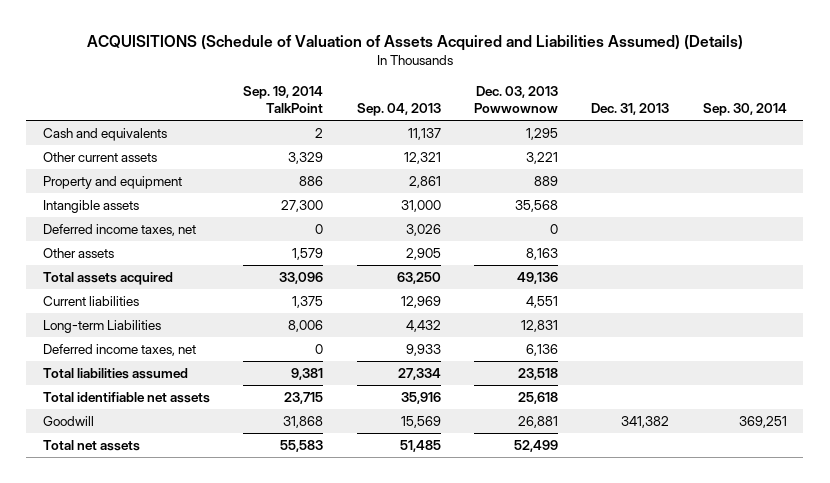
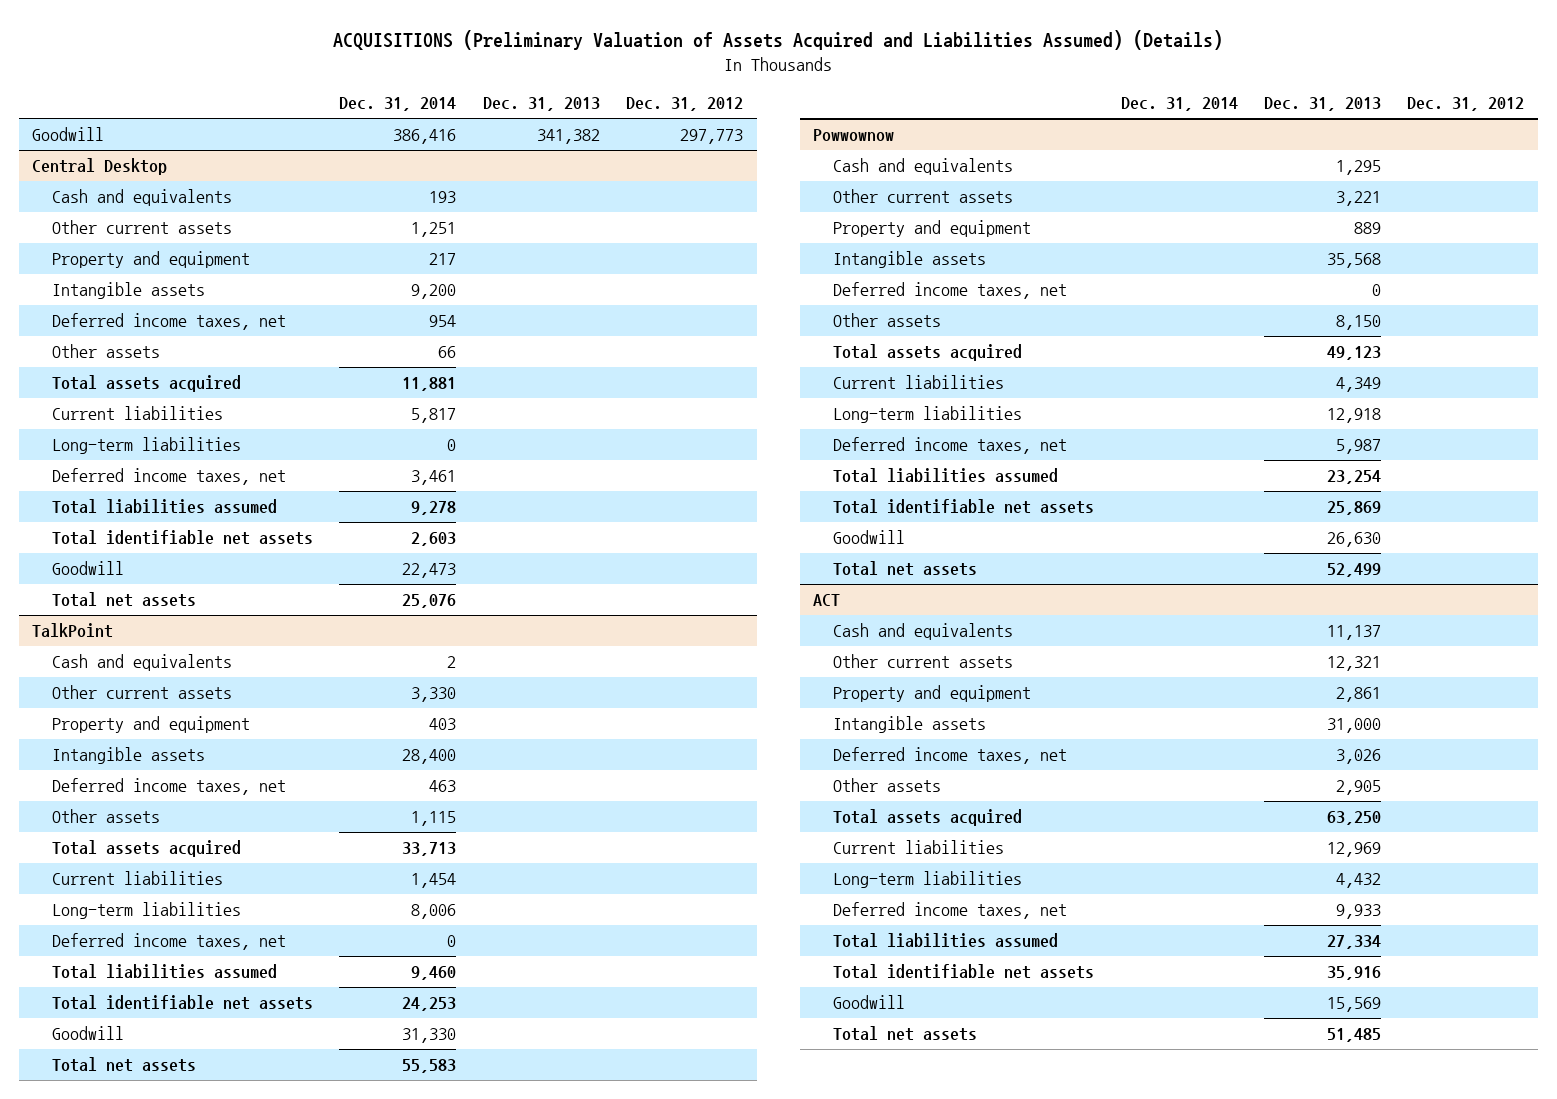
[86,35,743,52] ACQUISITIONS (Schedule of Valuation of Assets Acquired and Liabilities Assumed) (Details) -> [333,30,1224,51] ACQUISITIONS (Preliminary Valuation of Assets Acquired and Liabilities Assumed) (Details)
[243,85,324,114] Sep. 19, 2014 TalkPoint -> none
[356,103,441,117] Sep. 04, 2013 -> none
[473,85,558,114] Dec. 03, 2013 Powwownow -> none
[702,103,787,117] Sep. 30, 2014 -> none
none -> [339,97,457,112] Dec. 31, 2014
none -> [626,97,744,112] Dec. 31, 2012
[42,128,167,142] Cash and equivalents -> none
[42,152,157,163] Other current assets -> none
[42,176,182,190] Property and equipment -> none
[42,200,139,214] Intangible assets -> none
[42,224,196,237] Deferred income taxes, net -> none
[42,248,114,259] Other assets -> none
[42,272,173,286] Total assets acquired -> none
[42,296,139,307] Current liabilities -> none
[42,320,161,334] Long-term Liabilities -> none
[42,344,196,357] Deferred income taxes, net -> none
[42,368,188,380] Total liabilities assumed -> none
[42,392,210,404] Total identifiable net assets -> none
[42,440,140,452] Total net assets -> none
none -> [32,158,168,176] Central Desktop
none -> [51,189,232,207] Cash and equivalents
none -> [51,220,232,235] Other current assets
none -> [51,251,250,269] Property and equipment
none -> [51,282,205,300] Intangible assets
none -> [51,313,286,331] Deferred income taxes, net
none -> [51,344,160,359] Other assets
none -> [51,375,241,393] Total assets acquired
none -> [51,406,223,421] Current liabilities
none -> [51,437,241,455] Long-term liabilities
none -> [51,468,286,486] Deferred income taxes, net
none -> [51,499,277,515] Total liabilities assumed
none -> [51,530,313,546] Total identifiable net assets
none -> [51,561,124,576] Goodwill
none -> [51,592,196,608] Total net assets
none -> [32,623,114,639] TalkPoint
none -> [51,654,232,672] Cash and equivalents
none -> [51,685,232,700] Other current assets
none -> [51,716,250,734] Property and equipment
none -> [51,747,205,765] Intangible assets
none -> [51,778,286,796] Deferred income taxes, net
none -> [51,809,160,824] Other assets
none -> [51,840,241,858] Total assets acquired
none -> [51,871,223,886] Current liabilities
none -> [51,902,241,920] Long-term liabilities
none -> [51,933,286,951] Deferred income taxes, net
none -> [51,964,277,980] Total liabilities assumed
none -> [51,995,313,1011] Total identifiable net assets
none -> [51,1026,124,1041] Goodwill
none -> [51,1057,196,1073] Total net assets
none -> [813,129,895,142] Powwownow
none -> [833,158,1014,176] Cash and equivalents
none -> [833,189,1014,204] Other current assets
none -> [833,220,1032,238] Property and equipment
none -> [833,251,987,269] Intangible assets
none -> [833,282,1068,300] Deferred income taxes, net
none -> [833,313,942,328] Other assets
none -> [833,344,1023,362] Total assets acquired
none -> [833,375,1005,390] Current liabilities
none -> [833,406,1023,424] Long-term liabilities
none -> [833,437,1068,455] Deferred income taxes, net
none -> [833,468,1059,484] Total liabilities assumed
none -> [833,499,1095,515] Total identifiable net assets
none -> [833,530,906,545] Goodwill
none -> [833,561,978,577] Total net assets
none -> [813,594,841,607] ACT
none -> [833,623,1014,641] Cash and equivalents
none -> [833,654,1014,669] Other current assets
none -> [833,685,1032,703] Property and equipment
none -> [833,716,987,734] Intangible assets
none -> [833,747,1068,765] Deferred income taxes, net
none -> [833,778,942,793] Other assets
none -> [833,809,1023,827] Total assets acquired
none -> [833,840,1005,855] Current liabilities
none -> [833,871,1023,889] Long-term liabilities
none -> [833,902,1068,920] Deferred income taxes, net
none -> [833,933,1059,949] Total liabilities assumed
none -> [833,964,1095,980] Total identifiable net assets
none -> [833,995,906,1010] Goodwill
none -> [833,1026,978,1042] Total net assets

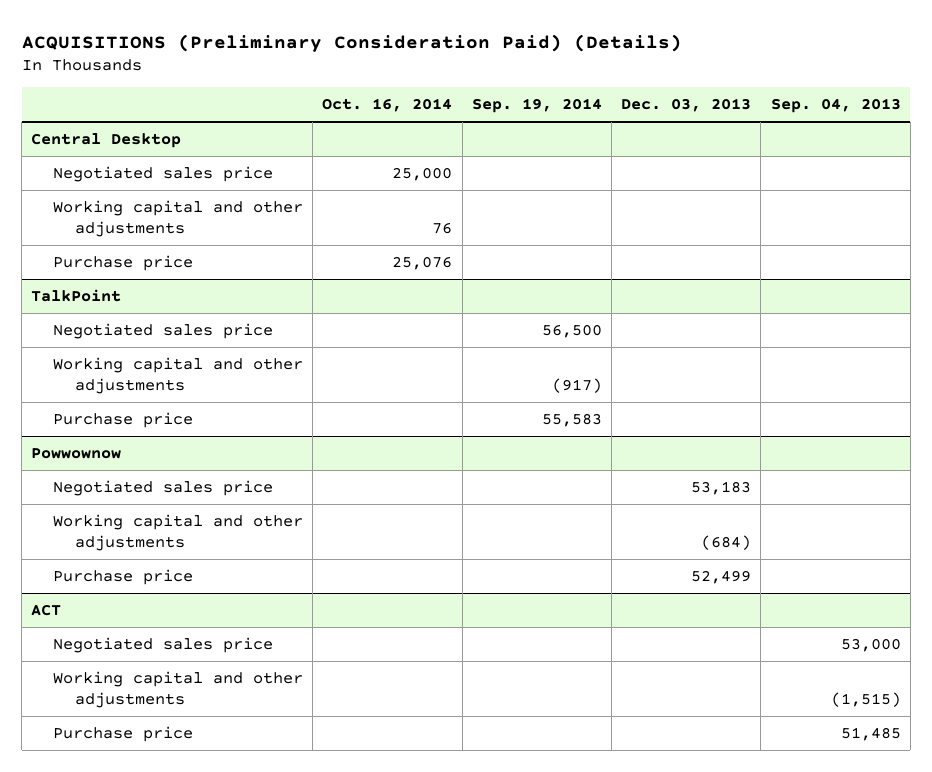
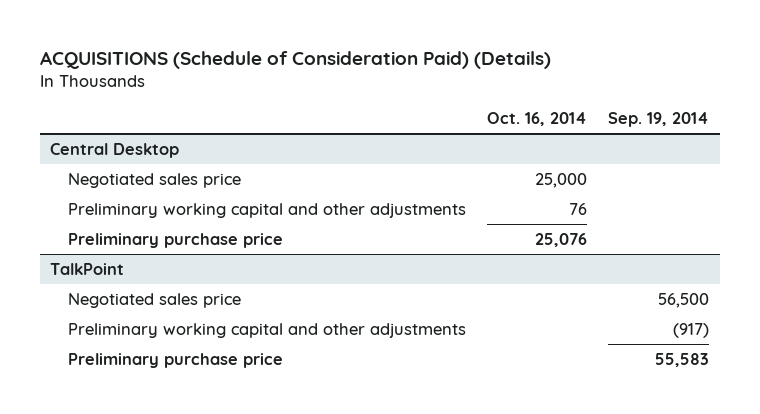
[21,33,682,52] ACQUISITIONS (Preliminary Consideration Paid) (Details) -> [39,51,551,70] ACQUISITIONS (Schedule of Consideration Paid) (Details)
[621,98,752,113] Dec. 03, 2013 -> none
[770,98,901,114] Sep. 04, 2013 -> none
[53,200,304,238] Working capital and other adjustments -> [68,202,467,218] Preliminary working capital and other adjustments
[53,255,194,272] Purchase price -> [68,232,284,248] Preliminary purchase price
[31,448,122,460] Powwownow -> none
[53,480,274,497] Negotiated sales price -> none
[53,514,304,552] Working capital and other adjustments -> none
[53,569,194,586] Purchase price -> none
[31,604,62,617] ACT -> none
[53,637,274,654] Negotiated sales price -> none
[53,671,304,709] Working capital and other adjustments -> none
[53,726,194,743] Purchase price -> none
[53,357,304,395] Working capital and other adjustments -> [68,322,467,338] Preliminary working capital and other adjustments
[53,412,194,429] Purchase price -> [68,352,284,368] Preliminary purchase price

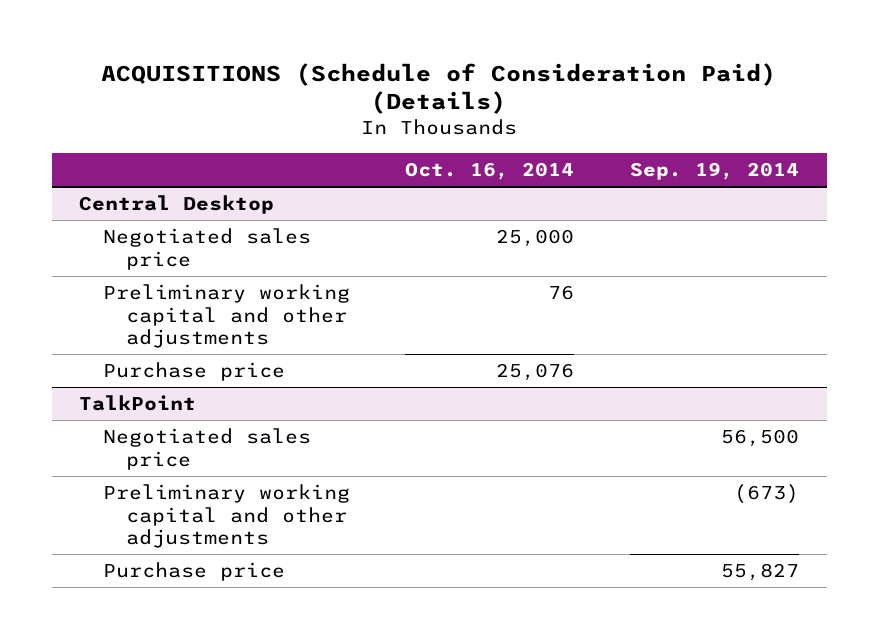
[68,232,284,248] Preliminary purchase price -> [102,362,285,382] Purchase price
[673,322,710,338] (917) -> [733,484,799,505] (673)
[68,352,284,368] Preliminary purchase price -> [102,562,285,582] Purchase price
[655,352,710,367] 55,583 -> [720,563,799,582] 55,827

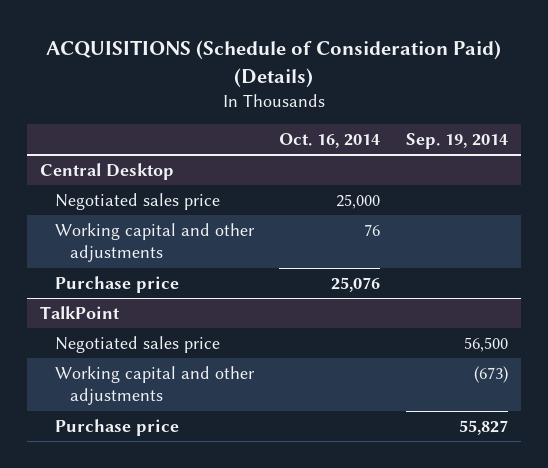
[102,284,350,349] Preliminary working capital and other adjustments -> [54,222,255,263] Working capital and other adjustments
[102,484,350,549] Preliminary working capital and other adjustments -> [54,365,255,406] Working capital and other adjustments

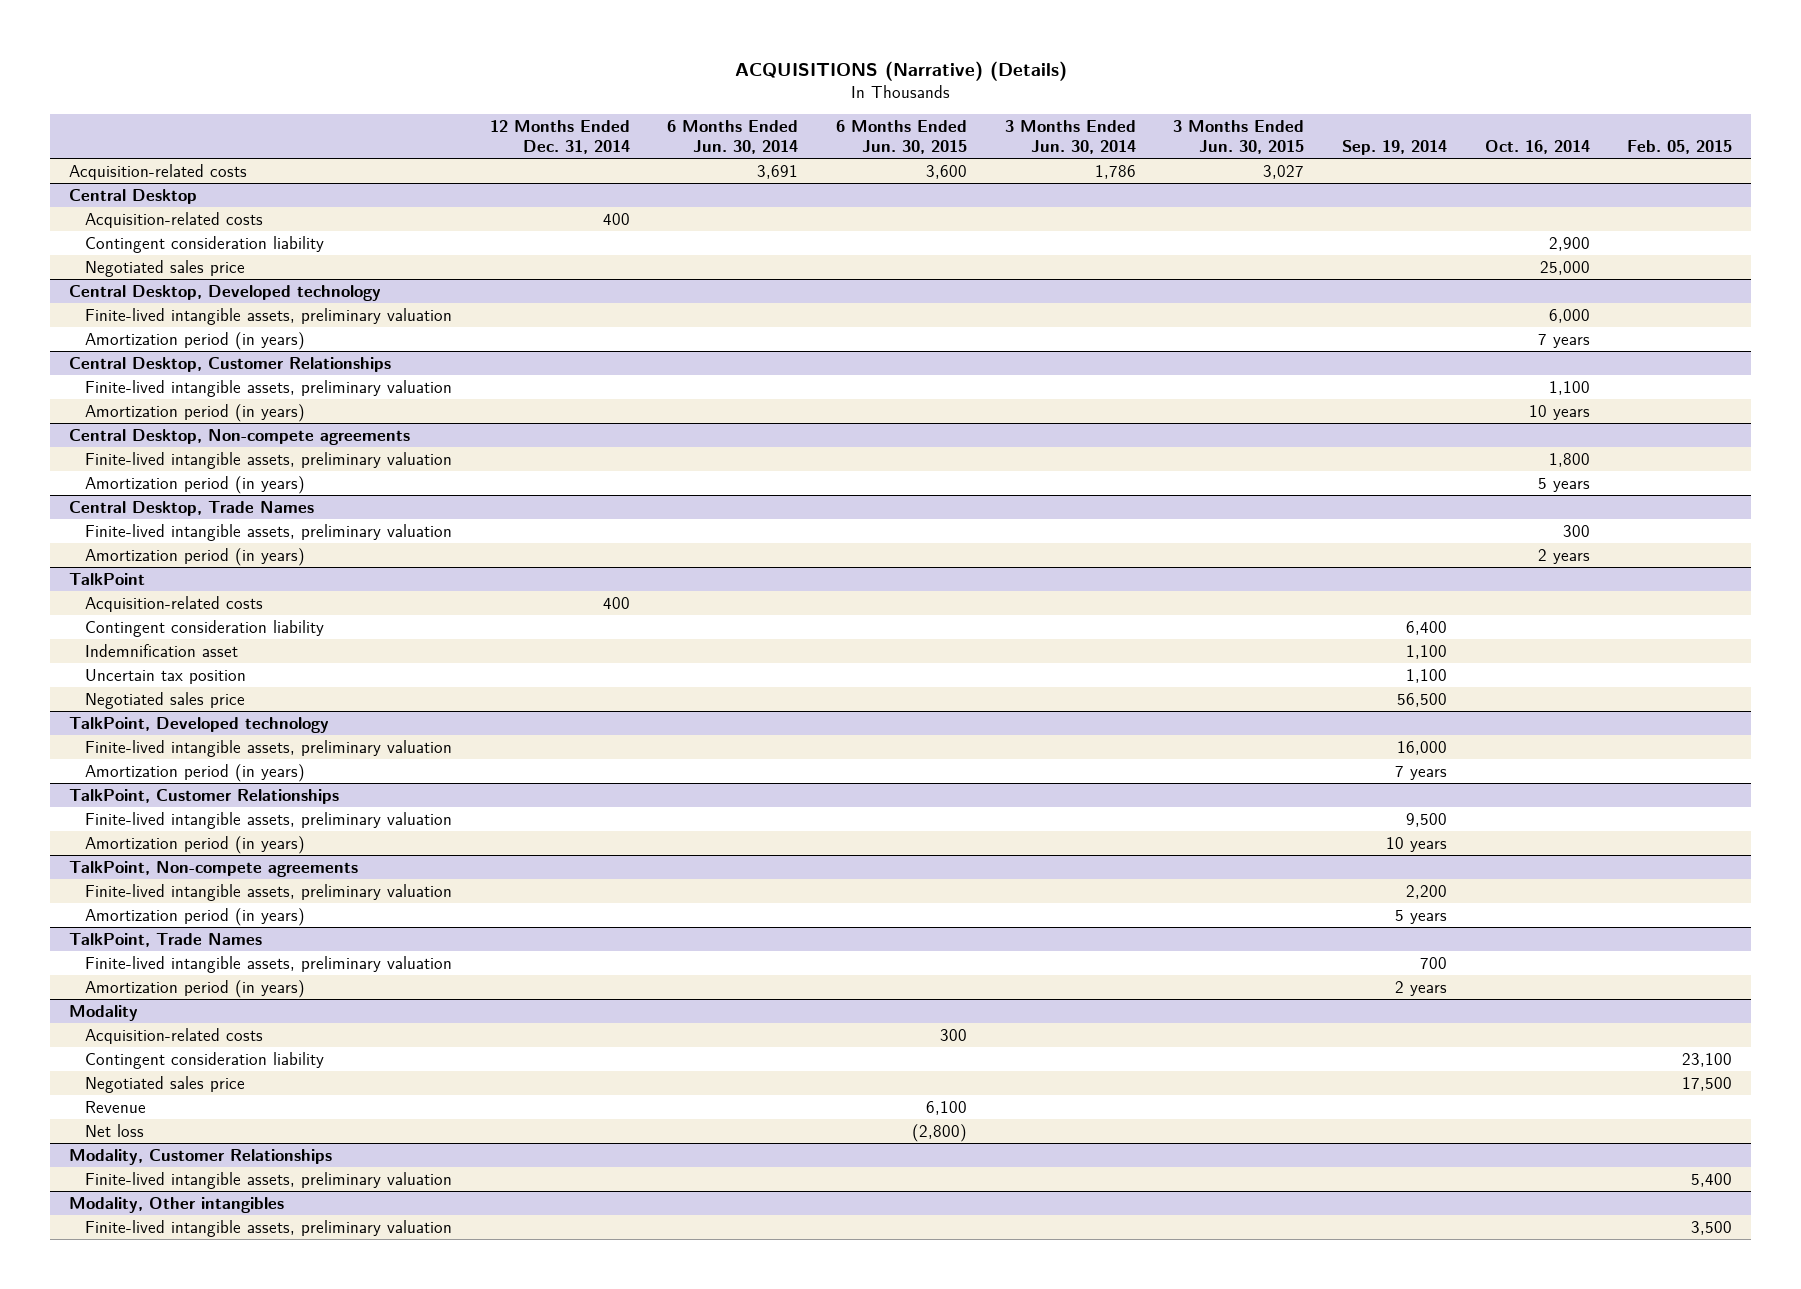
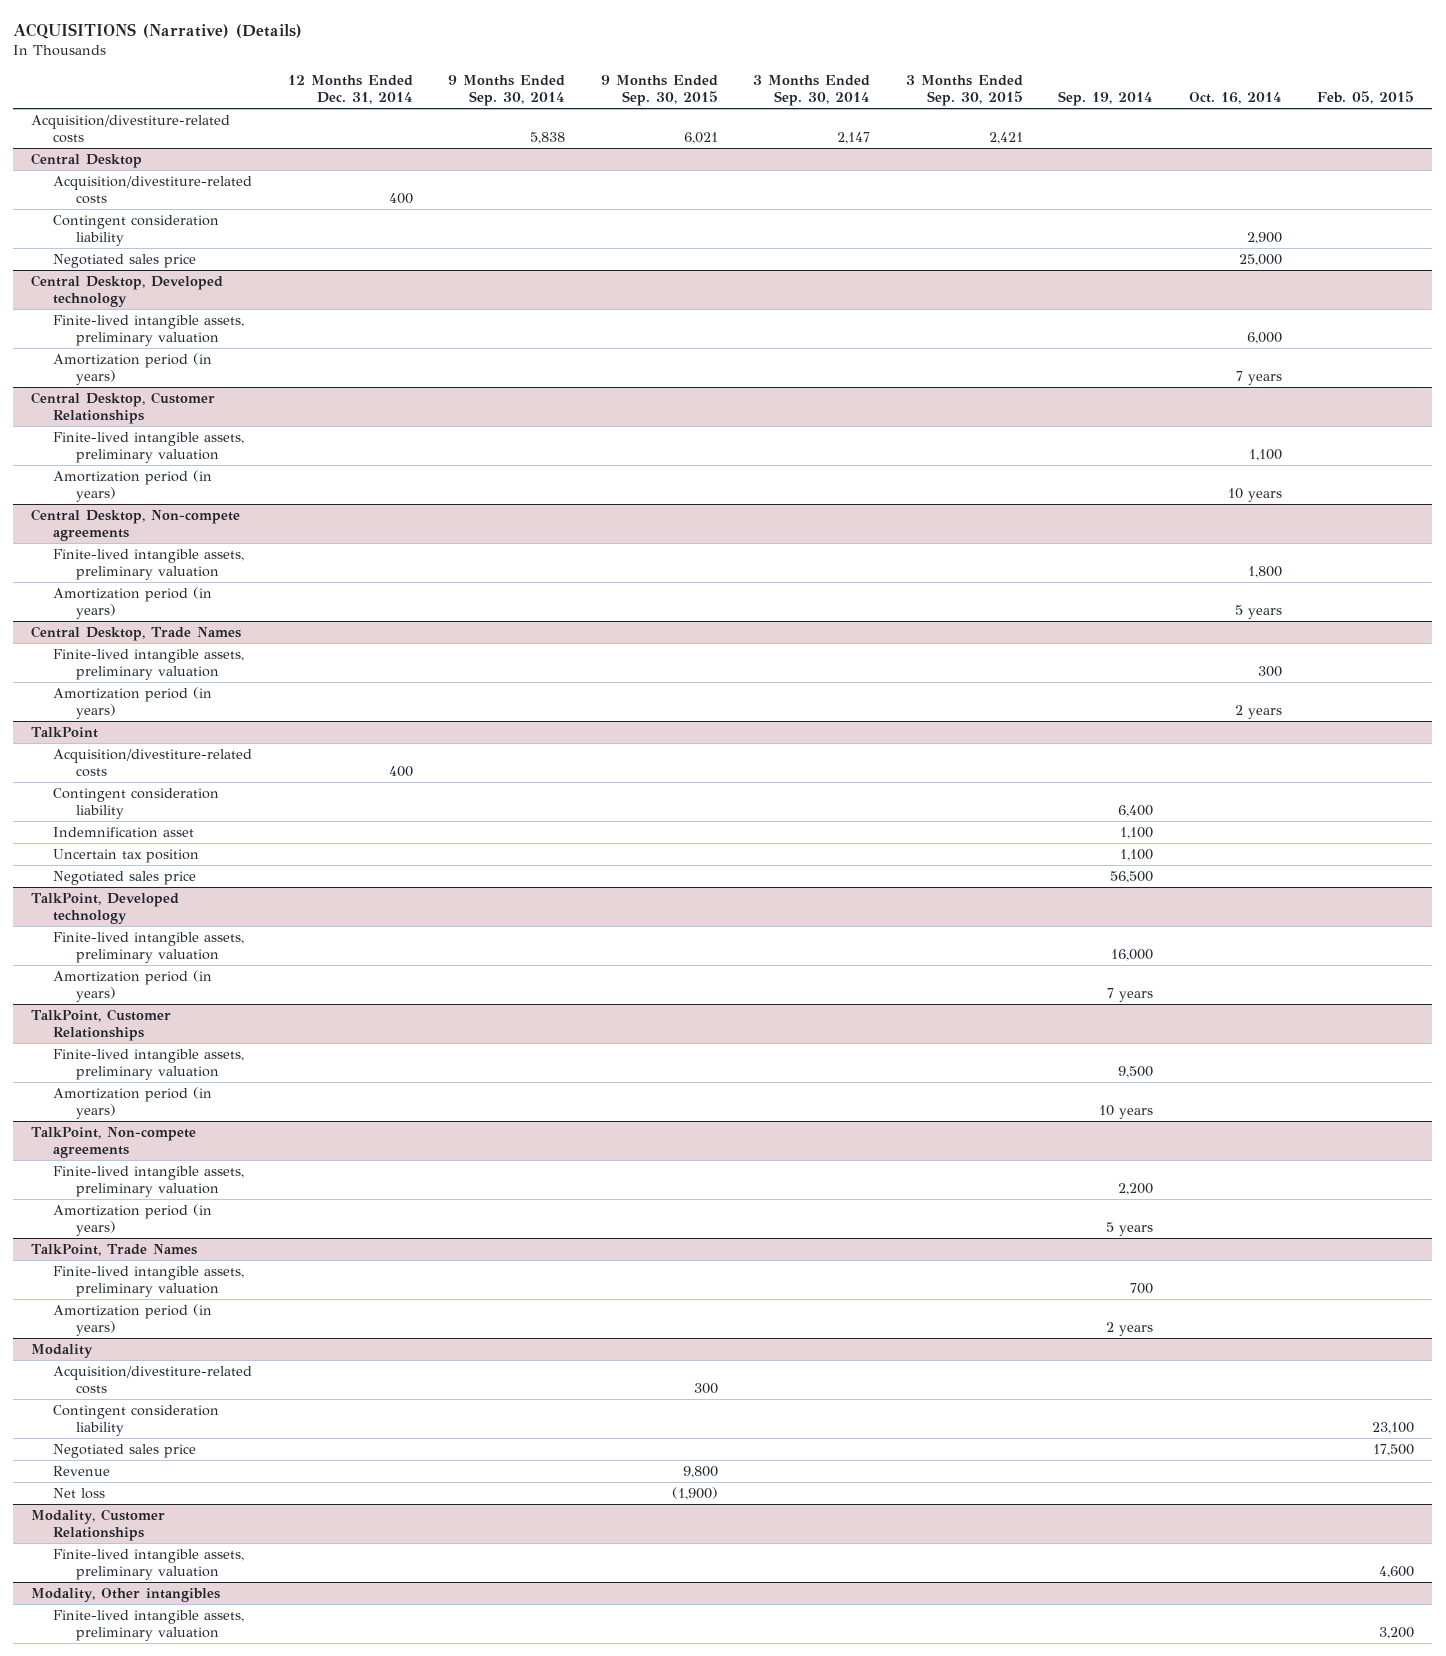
[667,119,799,154] 6 Months Ended Jun. 30, 2014 -> none
[836,119,968,154] 6 Months Ended Jun. 30, 2015 -> none
[1004,119,1136,154] 3 Months Ended Jun. 30, 2014 -> none
[1173,119,1305,154] 3 Months Ended Jun. 30, 2015 -> none
none -> [448,75,566,107] 9 Months Ended Sep. 30, 2014
none -> [600,75,718,107] 9 Months Ended Sep. 30, 2015
none -> [753,75,871,107] 3 Months Ended Sep. 30, 2014
none -> [905,75,1023,107] 3 Months Ended Sep. 30, 2015
[69,163,248,180] Acquisition-related costs -> [31,114,231,143] Acquisition/divestiture-related costs
[85,211,264,228] Acquisition-related costs -> [53,175,253,204] Acquisition/divestiture-related costs
[85,595,264,612] Acquisition-related costs -> [53,748,253,777] Acquisition/divestiture-related costs
[85,1027,264,1044] Acquisition-related costs -> [53,1365,253,1394] Acquisition/divestiture-related costs
[1691,1172,1733,1187] 5,400 -> [1379,1565,1415,1578] 4,600
[1691,1220,1733,1235] 3,500 -> [1379,1626,1415,1639] 3,200

